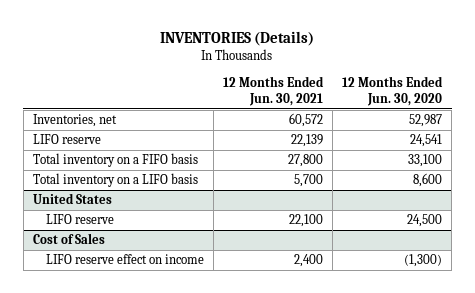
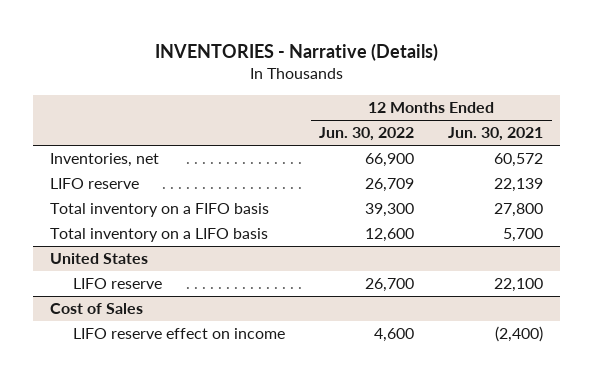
[160,30,315,46] INVENTORIES (Details) -> [154,42,438,61] INVENTORIES - Narrative (Details)
[342,76,444,107] 12 Months Ended Jun. 30, 2020 -> none
none -> [319,127,415,142] Jun. 30, 2022
[294,254,324,268] 2,400 -> [495,326,544,343] (2,400)

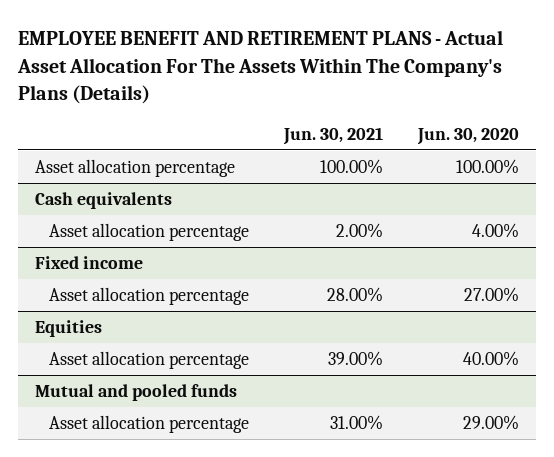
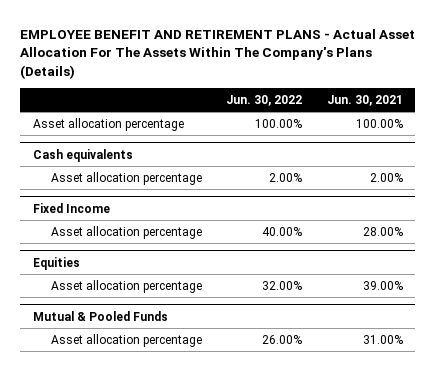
[416,127,519,145] Jun. 30, 2020 -> none
none -> [226,94,303,106] Jun. 30, 2022
[35,256,144,270] Fixed income -> [32,202,110,213] Fixed Income
[35,384,238,402] Mutual and pooled funds -> [32,310,168,321] Mutual & Pooled Funds

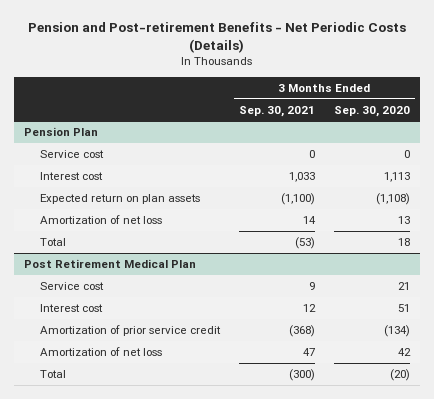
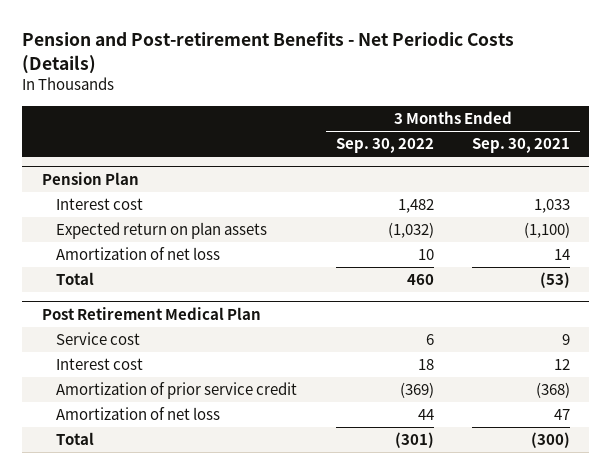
[333,105,410,117] Sep. 30, 2020 -> none
none -> [335,138,434,154] Sep. 30, 2022
[39,149,104,158] Service cost -> none

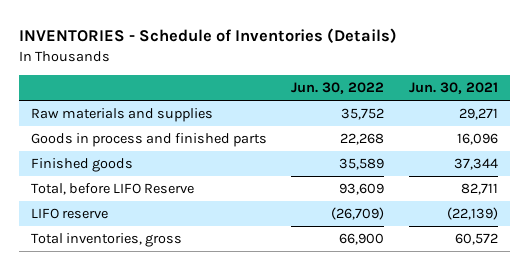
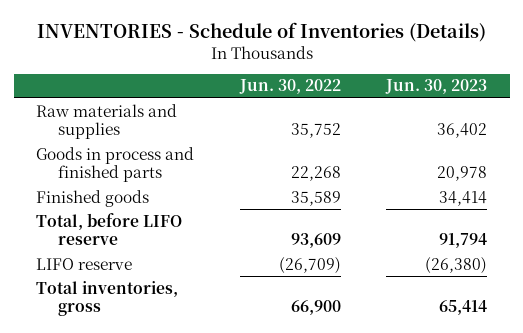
[409,82,499,95] Jun. 30, 2021 -> none
none -> [385,79,488,95] Jun. 30, 2023
[30,183,194,196] Total, before LIFO Reserve -> [36,212,183,246] Total, before LIFO reserve

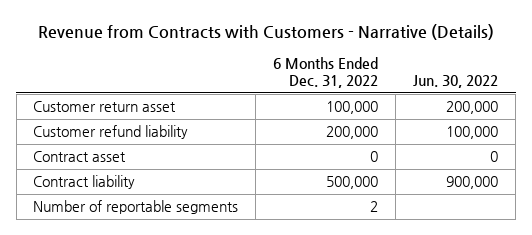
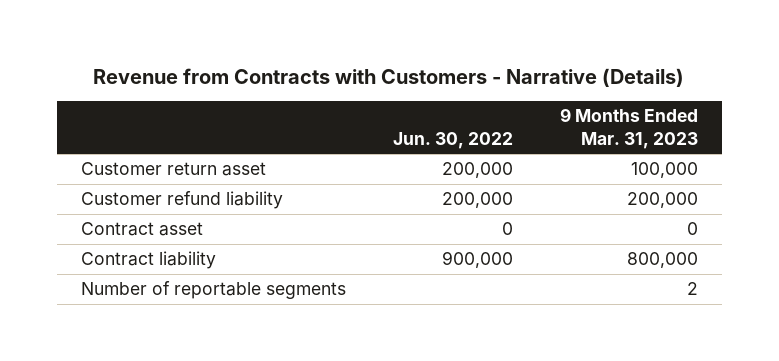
[273,56,379,89] 6 Months Ended Dec. 31, 2022 -> none
none -> [560,108,699,149] 9 Months Ended Mar. 31, 2023
[446,126,499,140] 100,000 -> [441,192,513,209] 200,000

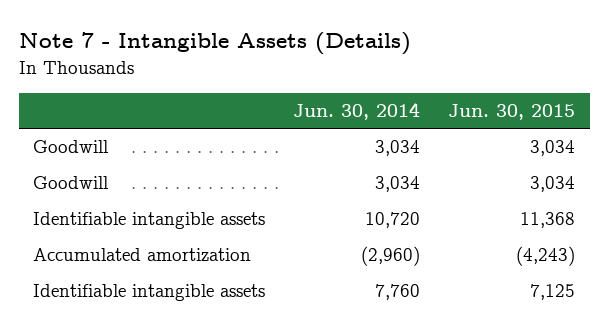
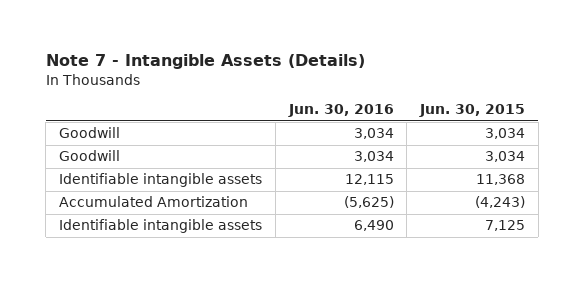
[293,102,421,121] Jun. 30, 2014 -> none
none -> [287,104,394,118] Jun. 30, 2016
[33,248,252,262] Accumulated amortization -> [58,196,248,208] Accumulated Amortization

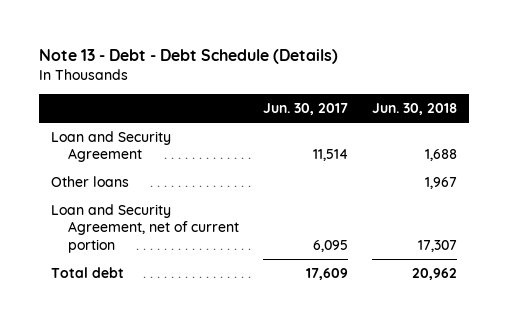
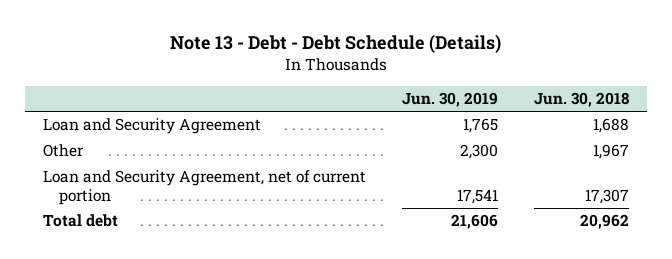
[263,103,349,116] Jun. 30, 2017 -> none
none -> [401,92,498,108] Jun. 30, 2019
[51,175,130,187] Other loans -> [42,144,84,158] Other

